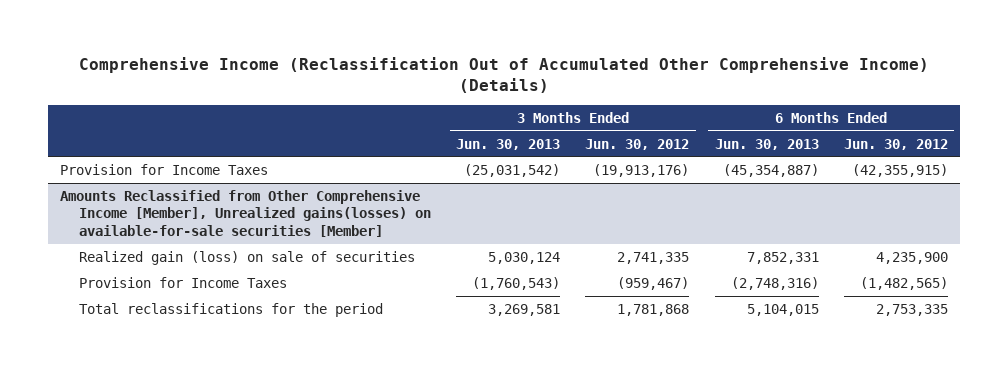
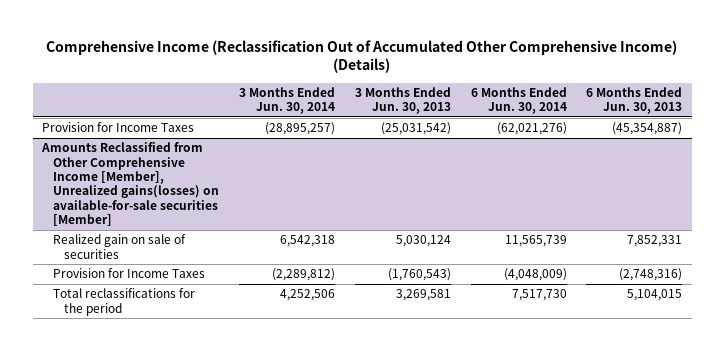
[585,138,690,150] Jun. 30, 2012 -> none
[843,138,948,150] Jun. 30, 2012 -> none
none -> [238,87,335,115] 3 Months Ended Jun. 30, 2014
none -> [470,87,567,115] 6 Months Ended Jun. 30, 2014
[78,250,415,265] Realized gain (loss) on sale of securities -> [53,234,187,259] Realized gain on sale of securities

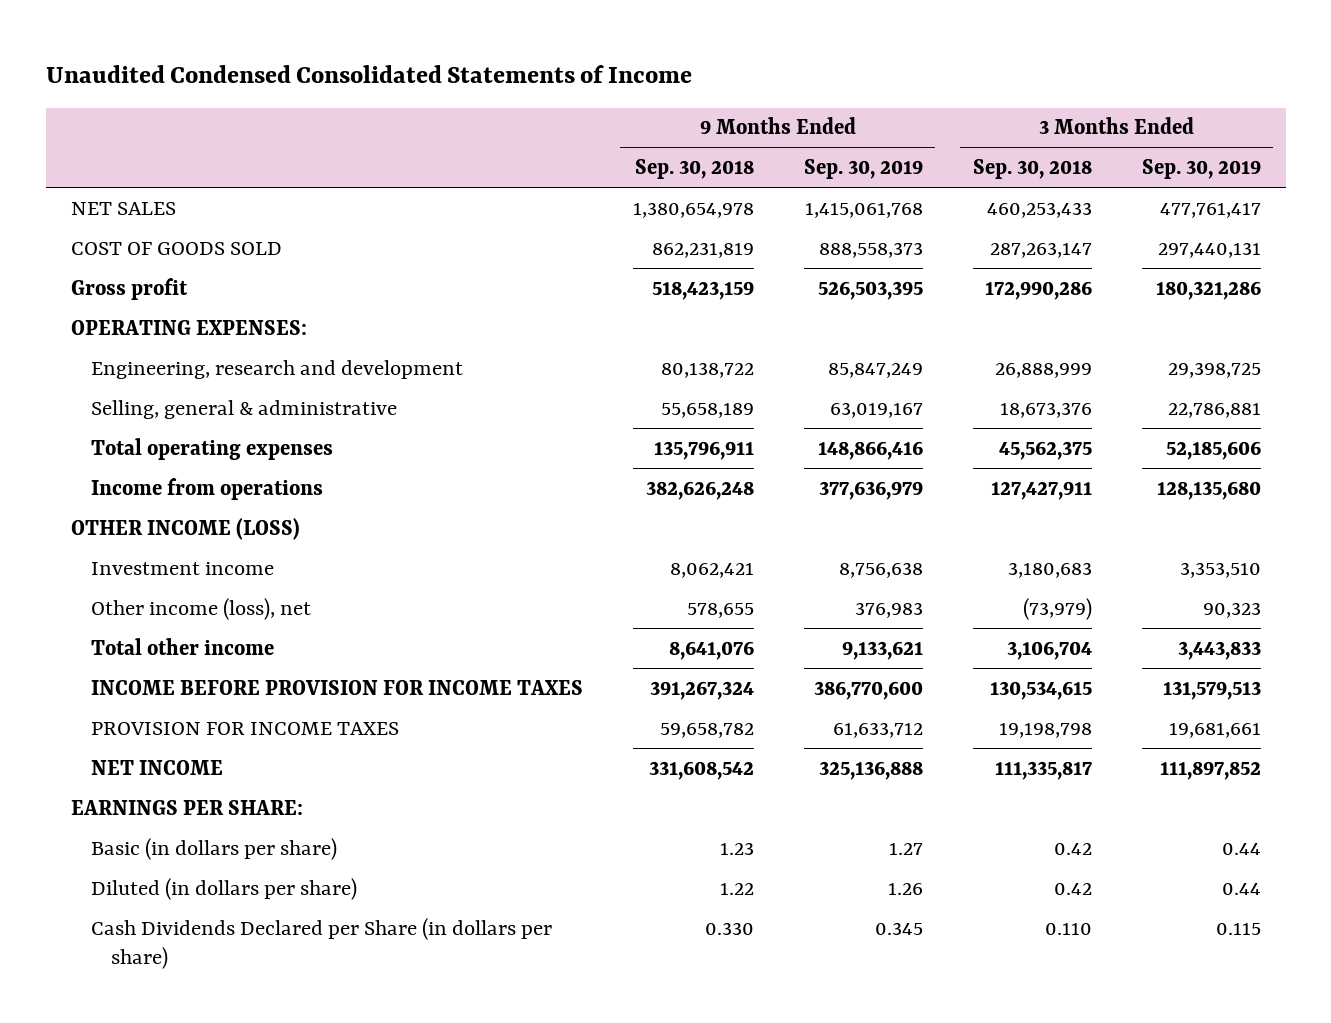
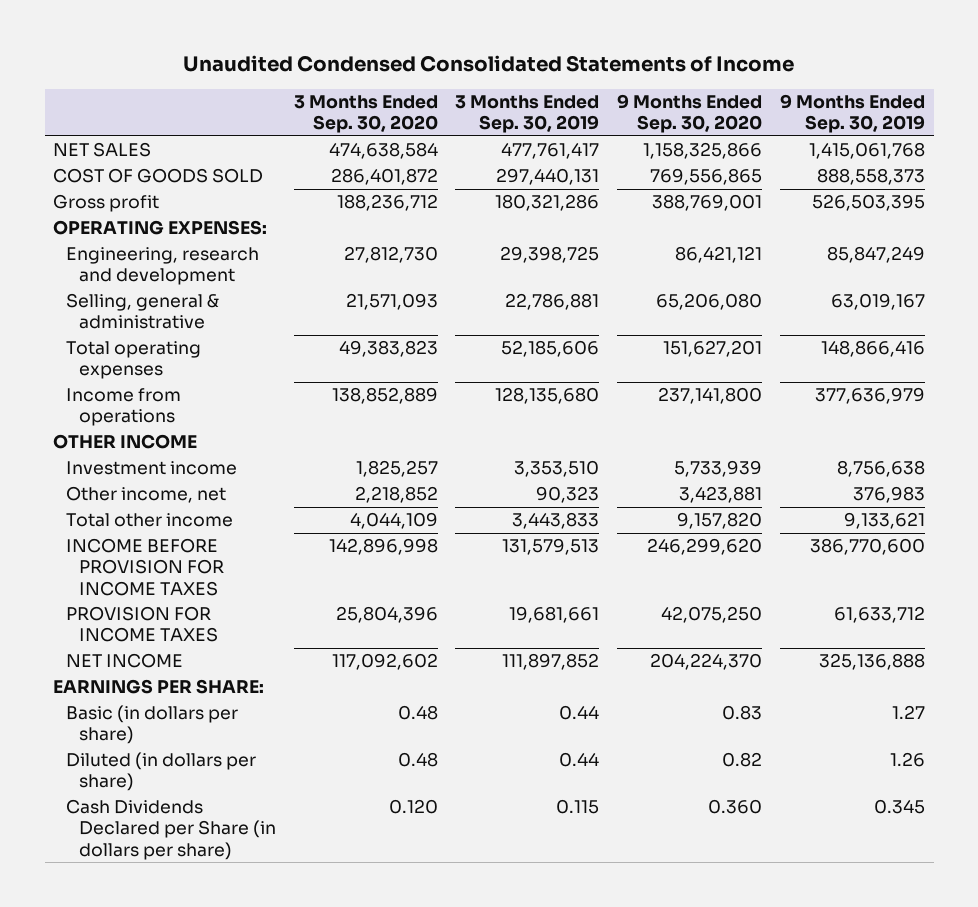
[634,159,754,180] Sep. 30, 2018 -> none
[972,159,1092,180] Sep. 30, 2018 -> none
none -> [293,94,438,134] 3 Months Ended Sep. 30, 2020
none -> [617,93,763,134] 9 Months Ended Sep. 30, 2020
[70,517,300,540] OTHER INCOME (LOSS) -> [53,434,198,450] OTHER INCOME
[91,597,312,620] Other income (loss), net -> [66,486,227,504] Other income, net

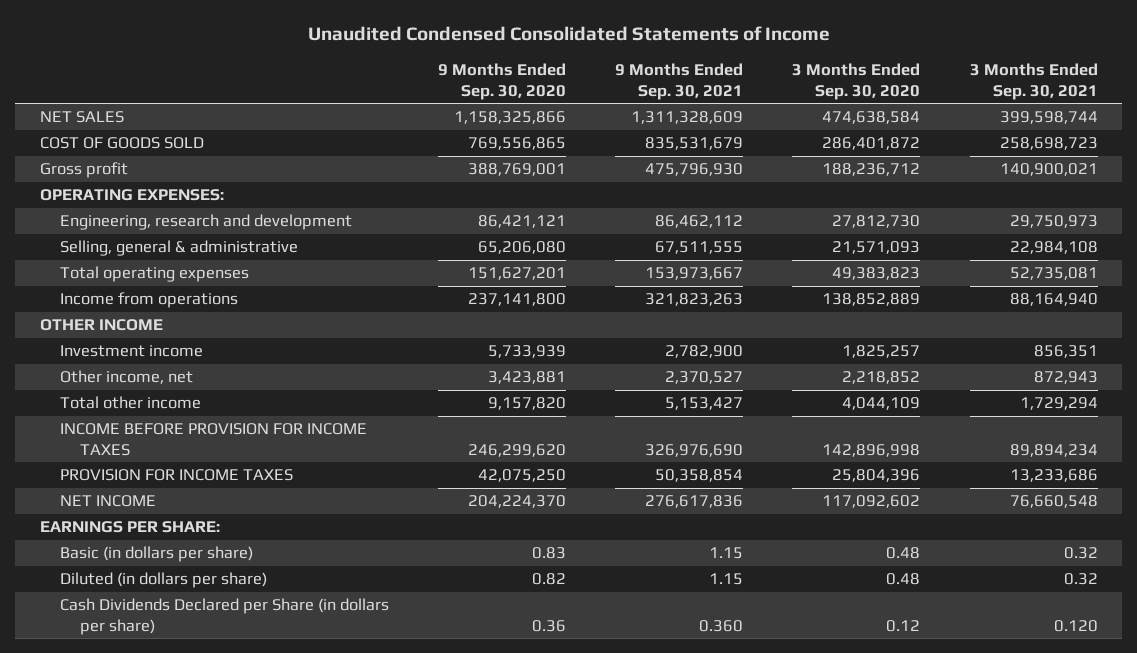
[455,94,600,134] 3 Months Ended Sep. 30, 2019 -> none
[779,93,925,134] 9 Months Ended Sep. 30, 2019 -> none
none -> [615,63,744,100] 9 Months Ended Sep. 30, 2021
none -> [969,63,1098,100] 3 Months Ended Sep. 30, 2021
[388,799,438,815] 0.120 -> [886,619,921,632] 0.12
[708,799,763,815] 0.360 -> [532,619,567,632] 0.36

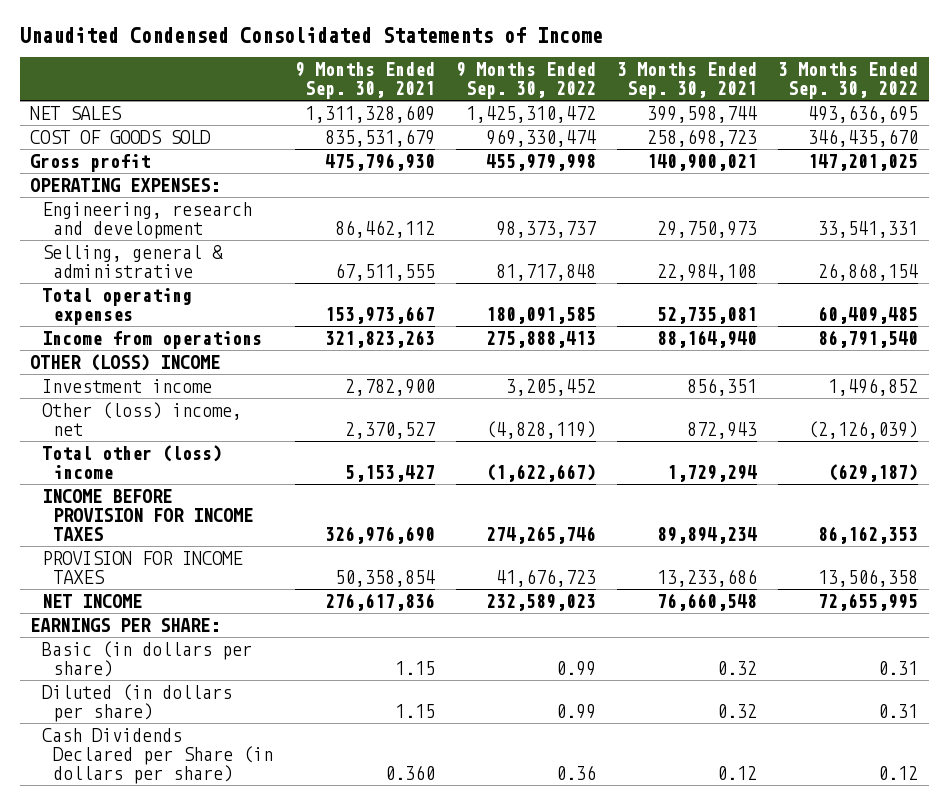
[438,63,567,100] 9 Months Ended Sep. 30, 2020 -> none
[792,63,921,100] 3 Months Ended Sep. 30, 2020 -> none
none -> [455,62,596,100] 9 Months Ended Sep. 30, 2022
none -> [778,62,919,100] 3 Months Ended Sep. 30, 2022
[39,319,163,332] OTHER INCOME -> [30,353,221,371] OTHER (LOSS) INCOME
[59,370,193,385] Other income, net -> [41,401,242,436] Other (loss) income, net
[59,396,201,410] Total other income -> [41,444,222,479] Total other (loss) income
[1053,619,1098,632] 0.120 -> [717,765,758,780] 0.12

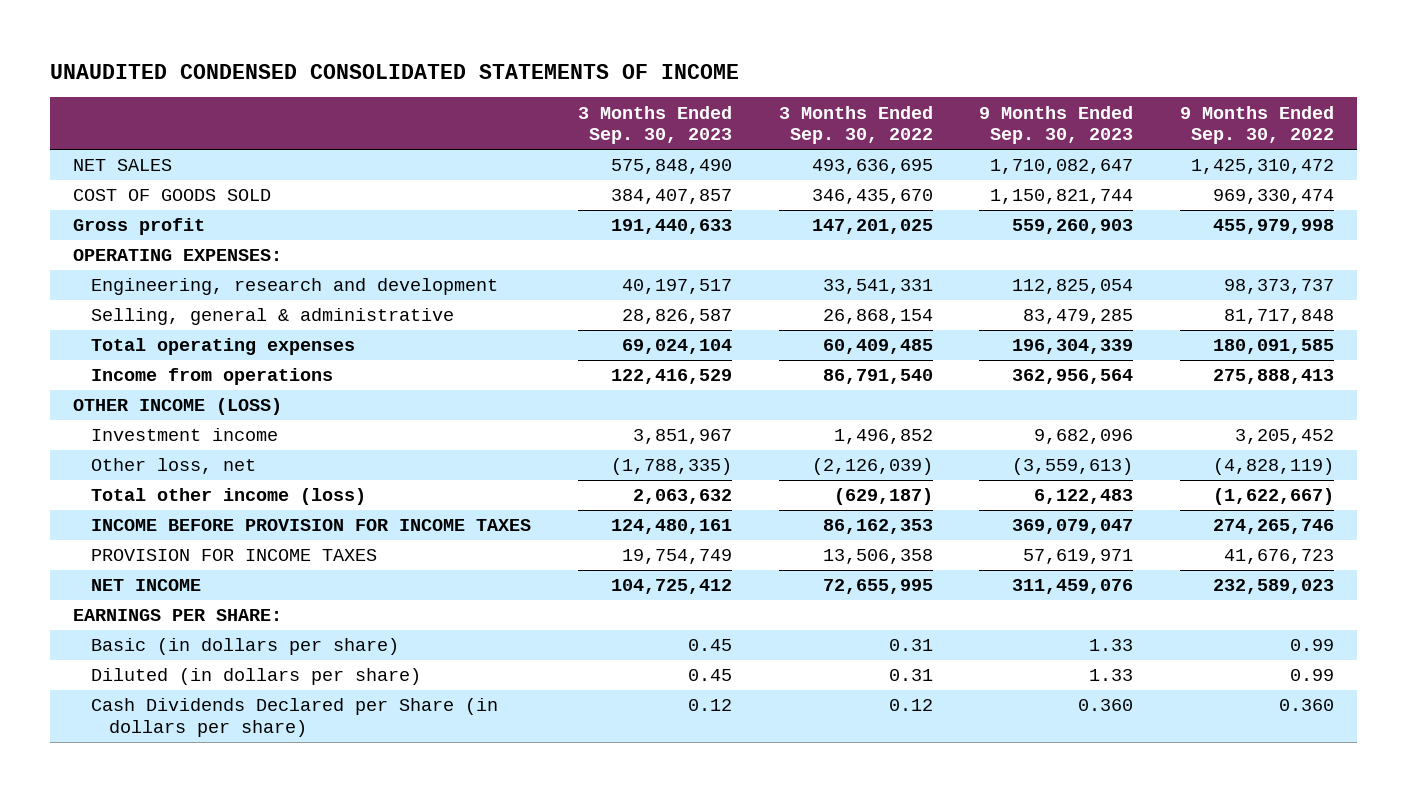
[19,26,603,43] Unaudited Condensed Consolidated Statements of Income -> [49,63,739,79] UNAUDITED CONDENSED CONSOLIDATED STATEMENTS OF INCOME
[294,62,435,100] 9 Months Ended Sep. 30, 2021 -> none
[617,62,758,100] 3 Months Ended Sep. 30, 2021 -> none
none -> [577,105,732,145] 3 Months Ended Sep. 30, 2023
none -> [979,105,1134,145] 9 Months Ended Sep. 30, 2023
[30,353,221,371] OTHER (LOSS) INCOME -> [73,398,283,416] OTHER INCOME (LOSS)
[41,401,242,436] Other (loss) income, net -> [90,458,256,475] Other loss, net
[41,444,222,479] Total other (loss) income -> [90,488,366,506] Total other income (loss)
[555,764,596,780] 0.36 -> [1279,699,1335,712] 0.360

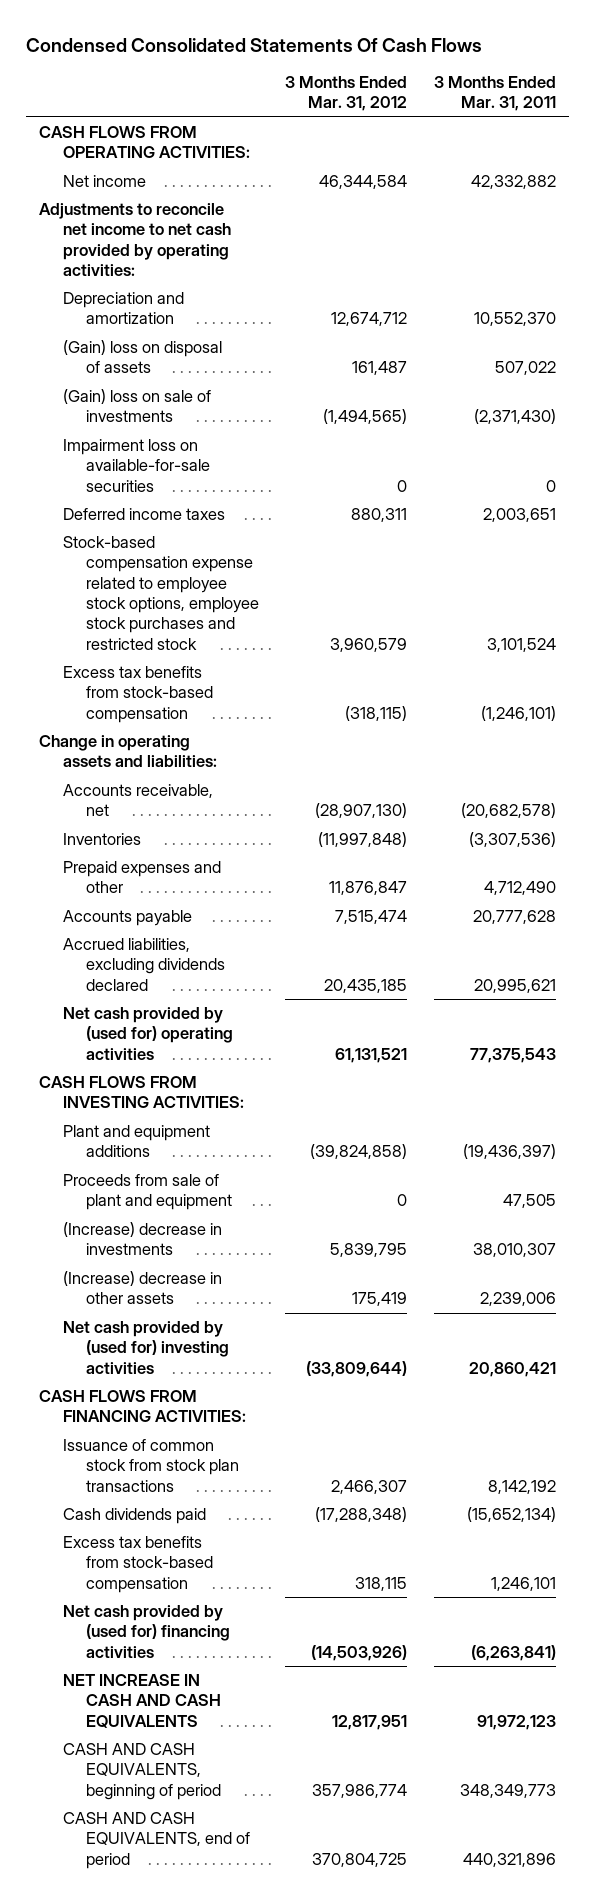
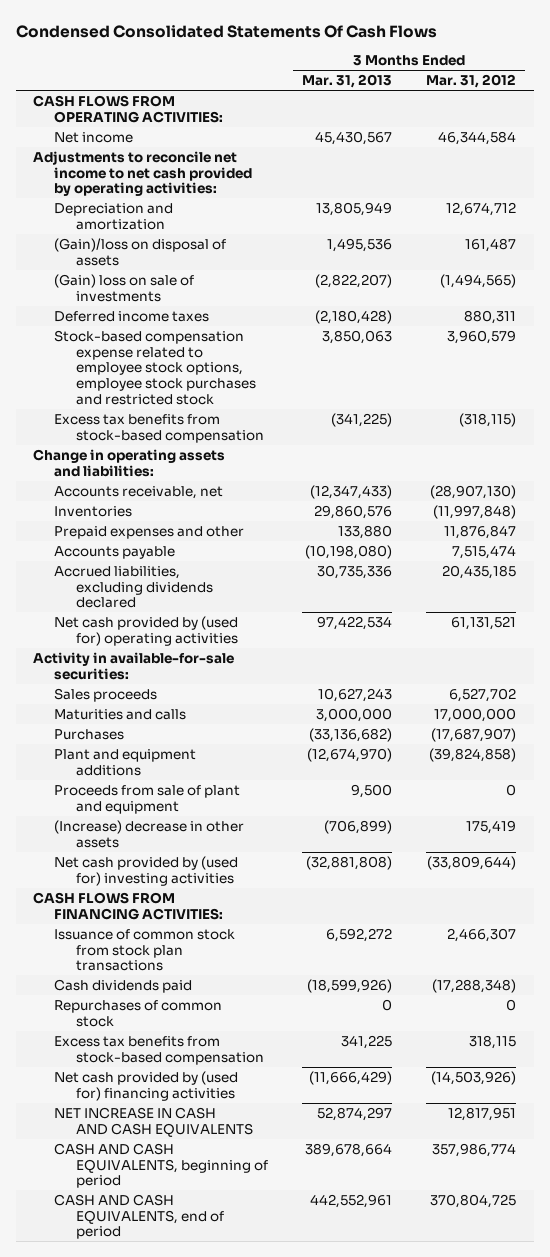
[433,76,556,112] 3 Months Ended Mar. 31, 2011 -> none
none -> [301,74,392,89] Mar. 31, 2013
[62,340,222,374] (Gain) loss on disposal of assets -> [54,237,227,266] (Gain)/loss on disposal of assets
[62,439,210,492] Impairment loss on available-for-sale securities -> none
[39,1076,244,1109] CASH FLOWS FROM INVESTING ACTIVITIES: -> none
none -> [33,651,235,680] Activity in available-for-sale securities:
none -> [54,687,158,702] Sales proceeds
none -> [54,708,187,720] Maturities and calls
none -> [54,728,125,740] Purchases
[62,1222,222,1256] (Increase) decrease in investments -> none
none -> [54,999,223,1027] Repurchases of common stock

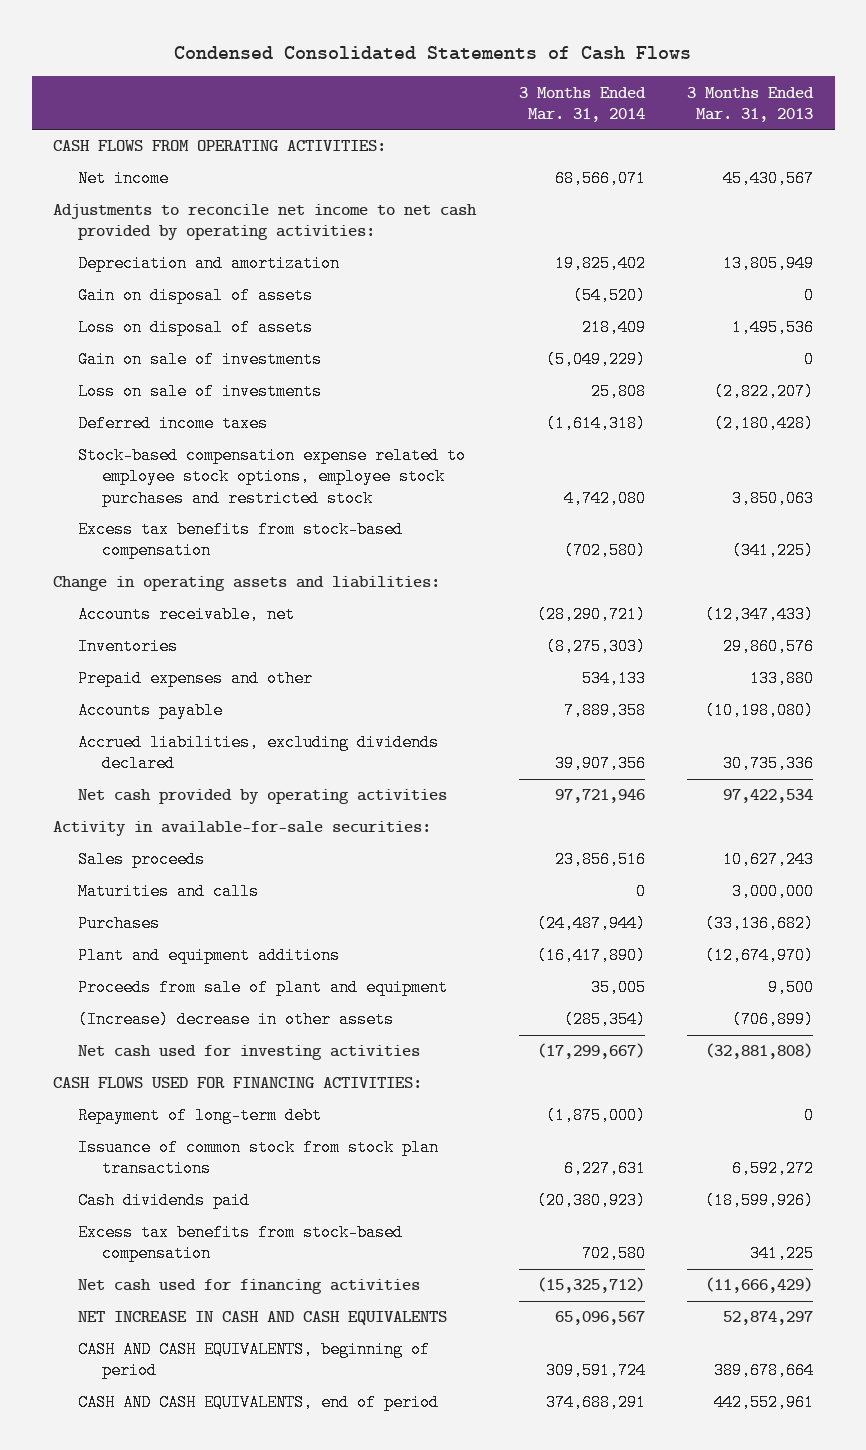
[16,24,438,38] Condensed Consolidated Statements Of Cash Flows -> [174,45,692,60] Condensed Consolidated Statements of Cash Flows
[426,74,517,89] Mar. 31, 2012 -> none
none -> [518,86,646,122] 3 Months Ended Mar. 31, 2014
none -> [77,287,313,305] Gain on disposal of assets
[54,237,227,266] (Gain)/loss on disposal of assets -> [77,319,313,337] Loss on disposal of assets
none -> [77,351,322,369] Gain on sale of investments
[54,273,195,302] (Gain) loss on sale of investments -> [77,383,322,401] Loss on sale of investments
[54,615,239,646] Net cash provided by (used for) operating activities -> [77,789,447,805] Net cash provided by operating activities
[54,855,239,886] Net cash provided by (used for) investing activities -> [77,1045,420,1061] Net cash used for investing activities
[33,891,224,920] CASH FLOWS FROM FINANCING ACTIVITIES: -> [52,1077,422,1089] CASH FLOWS USED FOR FINANCING ACTIVITIES:
none -> [77,1107,322,1125] Repayment of long-term debt
[54,999,223,1027] Repurchases of common stock -> none
[54,1070,239,1101] Net cash provided by (used for) financing activities -> [77,1279,420,1295] Net cash used for financing activities

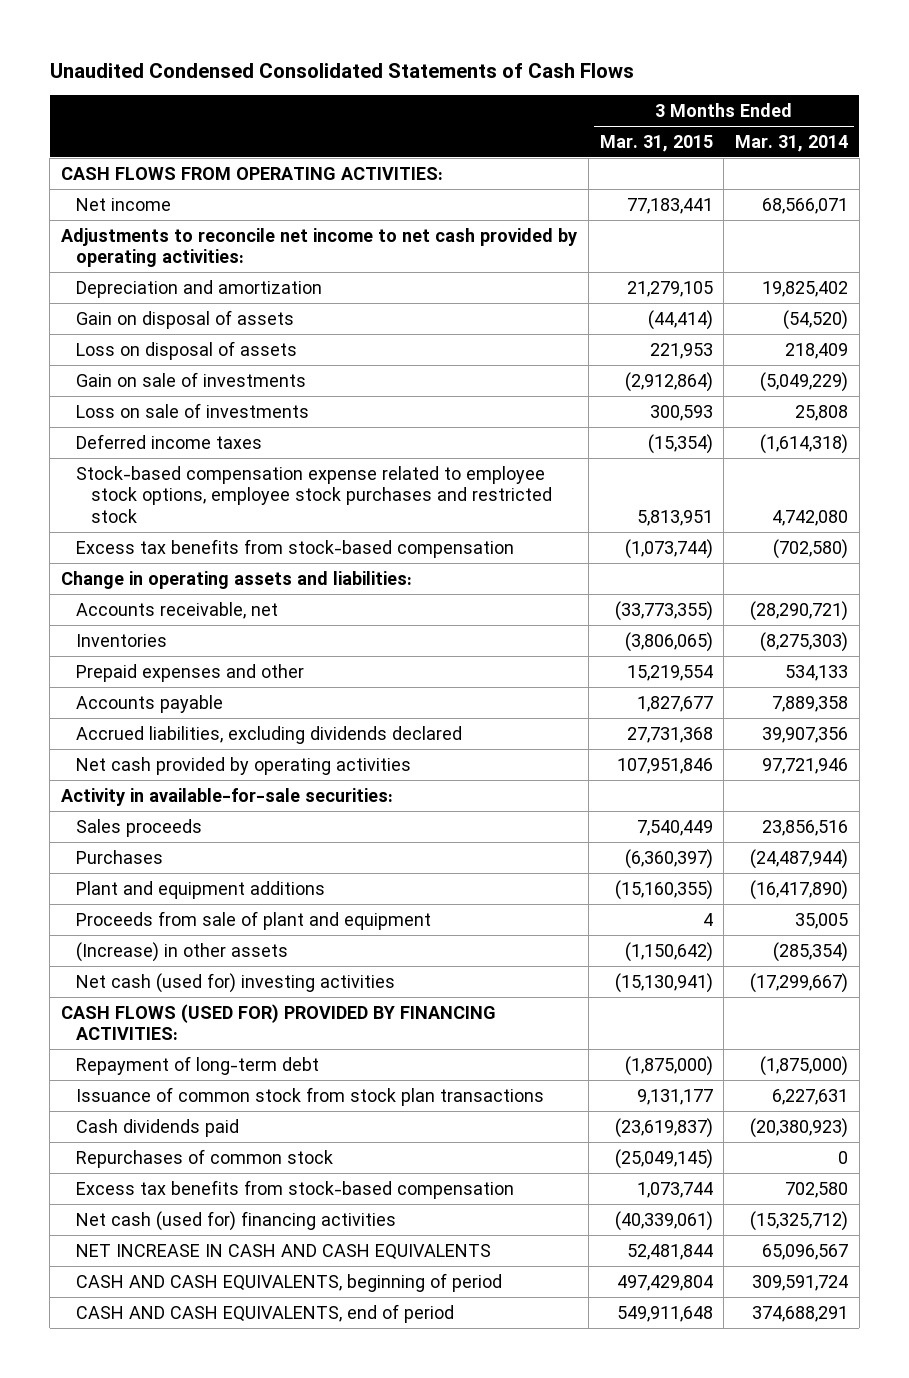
[174,45,692,60] Condensed Consolidated Statements of Cash Flows -> [49,62,634,78] Unaudited Condensed Consolidated Statements of Cash Flows
[687,86,815,122] 3 Months Ended Mar. 31, 2013 -> none
none -> [599,134,713,152] Mar. 31, 2015
[77,883,259,901] Maturities and calls -> none
[77,1011,394,1029] (Increase) decrease in other assets -> [76,941,289,962] (Increase) in other assets
[77,1045,420,1061] Net cash used for investing activities -> [76,972,396,993] Net cash (used for) investing activities
[52,1077,422,1089] CASH FLOWS USED FOR FINANCING ACTIVITIES: -> [61,1003,497,1041] CASH FLOWS (USED FOR) PROVIDED BY FINANCING ACTIVITIES:
none -> [76,1148,334,1168] Repurchases of common stock
[77,1279,420,1295] Net cash used for financing activities -> [76,1210,397,1231] Net cash (used for) financing activities

